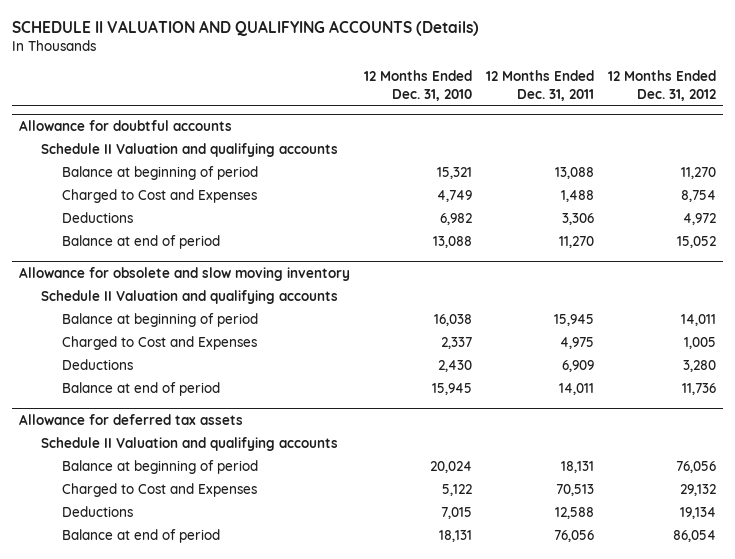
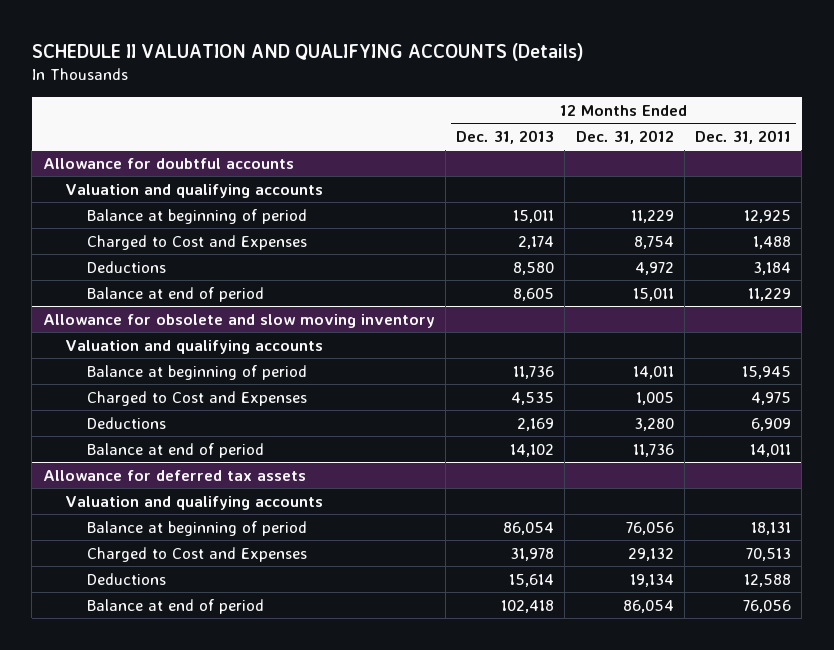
[364,70,473,101] 12 Months Ended Dec. 31, 2010 -> none
none -> [456,129,555,144] Dec. 31, 2013
[40,143,338,158] Schedule II Valuation and qualifying accounts -> [64,183,323,198] Valuation and qualifying accounts
[555,167,595,180] 13,088 -> [744,209,792,223] 12,925
[681,167,717,180] 11,270 -> [630,209,674,223] 11,229
[562,213,595,226] 3,306 -> [753,261,792,275] 3,184
[559,236,595,249] 11,270 -> [748,287,792,301] 11,229
[677,236,717,249] 15,052 -> [632,287,674,301] 15,011
[40,290,338,305] Schedule II Valuation and qualifying accounts -> [64,339,323,354] Valuation and qualifying accounts
[40,437,338,452] Schedule II Valuation and qualifying accounts -> [64,495,323,510] Valuation and qualifying accounts

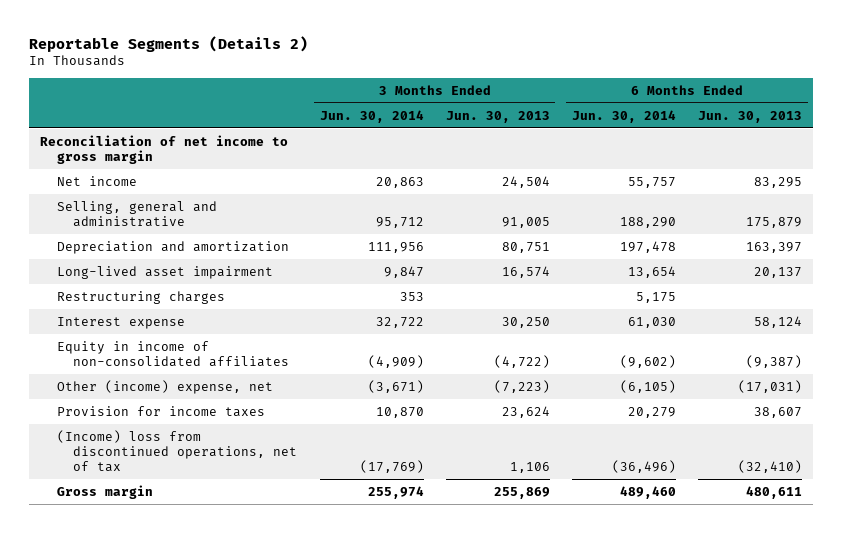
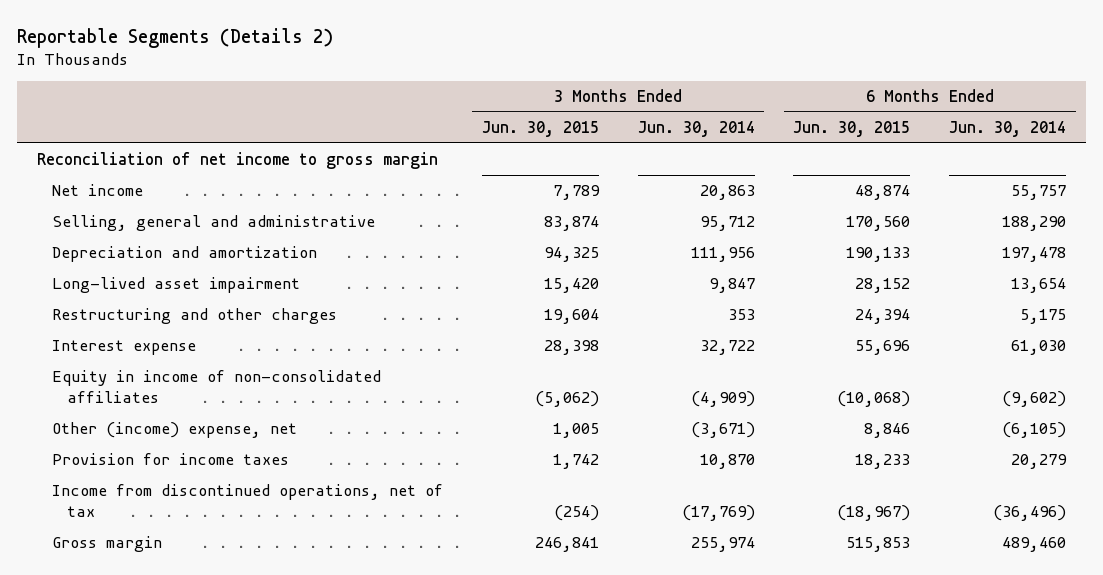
[445,110,550,123] Jun. 30, 2013 -> none
[698,110,803,123] Jun. 30, 2013 -> none
none -> [481,121,599,138] Jun. 30, 2015
none -> [793,121,911,138] Jun. 30, 2015
[56,290,225,304] Restructuring charges -> [51,308,337,325] Restructuring and other charges
[56,429,298,473] (Income) loss from discontinued operations, net of tax -> [51,484,443,517] Income from discontinued operations, net of tax

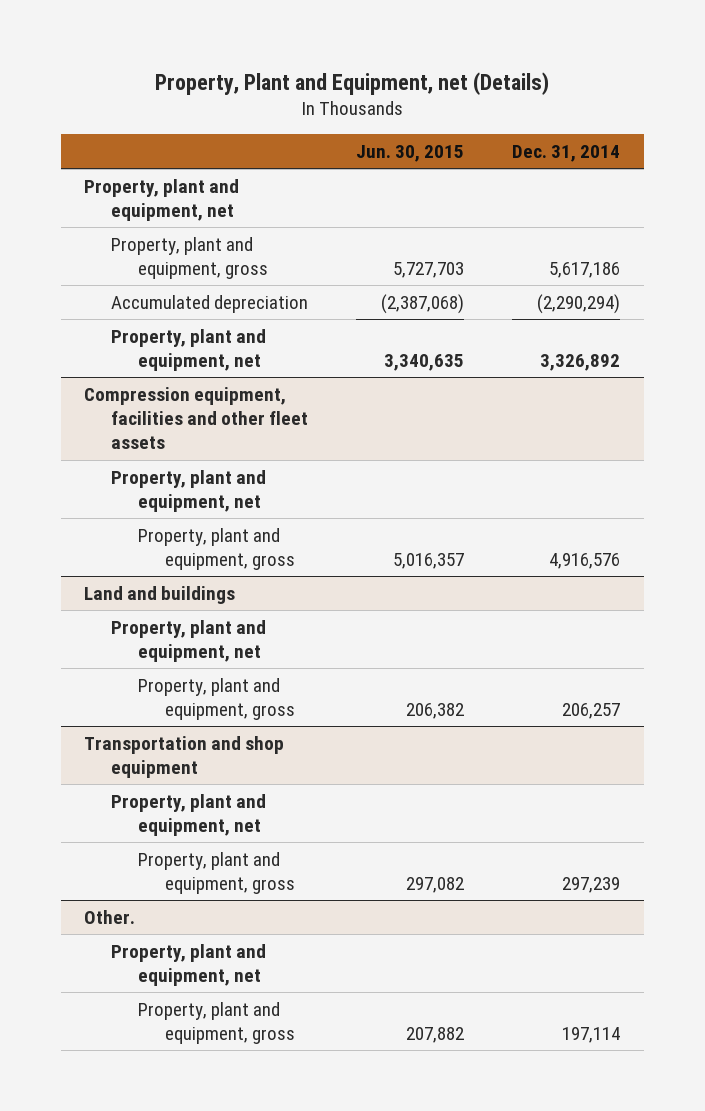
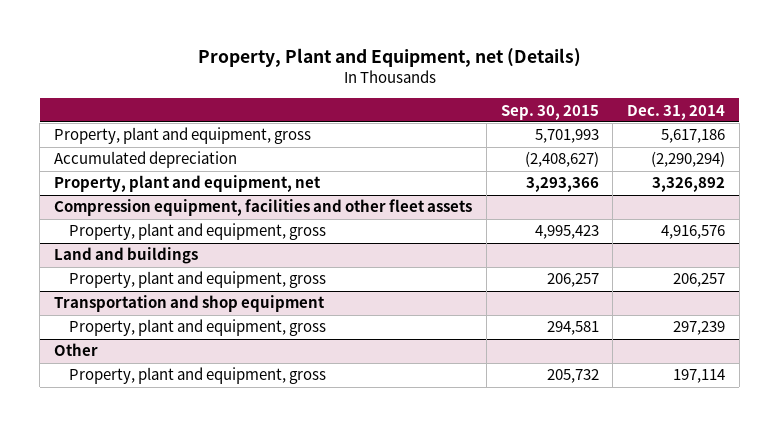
[356,144,465,162] Jun. 30, 2015 -> none
none -> [500,104,599,120] Sep. 30, 2015
[84,178,240,221] Property, plant and equipment, net -> none
[111,469,267,512] Property, plant and equipment, net -> none
[111,619,267,662] Property, plant and equipment, net -> none
[111,793,267,836] Property, plant and equipment, net -> none
[111,943,267,986] Property, plant and equipment, net -> none
[84,909,136,924] Other. -> [54,343,99,357] Other

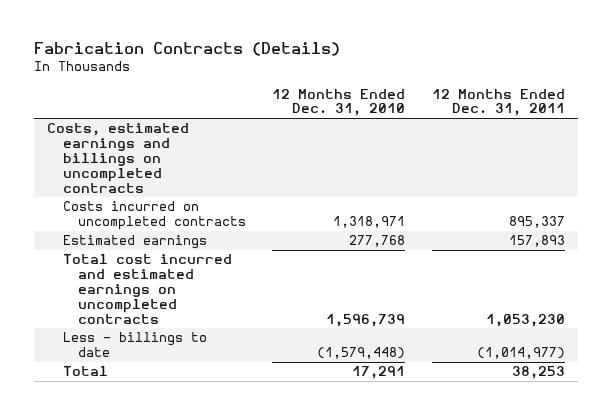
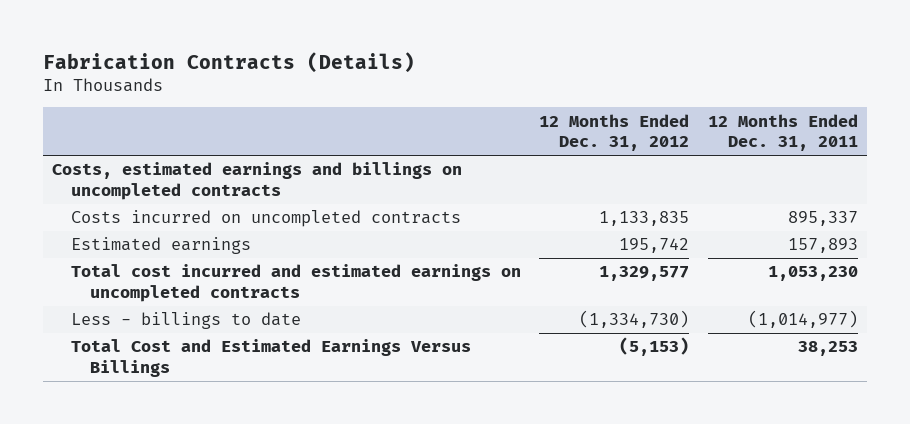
[272,88,406,117] 12 Months Ended Dec. 31, 2010 -> none
none -> [539,113,690,152] 12 Months Ended Dec. 31, 2012
[62,366,108,377] Total -> [71,339,472,378] Total Cost and Estimated Earnings Versus Billings

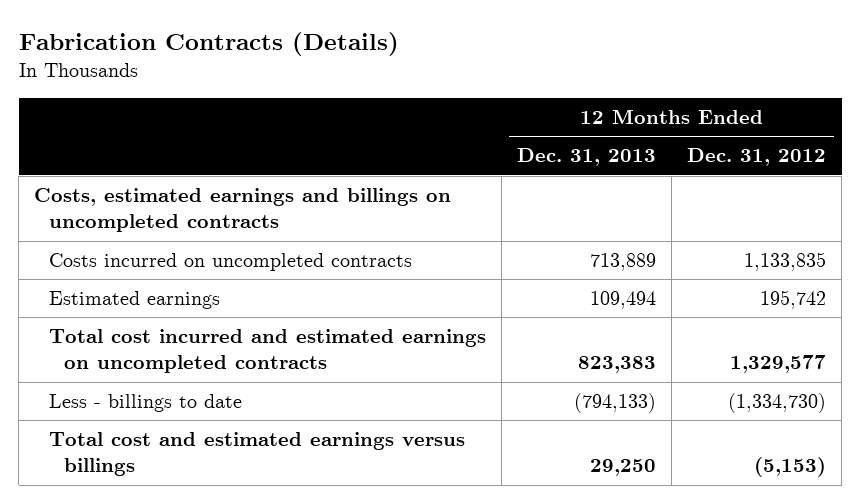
[707,113,858,152] 12 Months Ended Dec. 31, 2011 -> none
none -> [517,148,657,167] Dec. 31, 2013
[71,339,472,378] Total Cost and Estimated Earnings Versus Billings -> [48,432,465,477] Total cost and estimated earnings versus billings

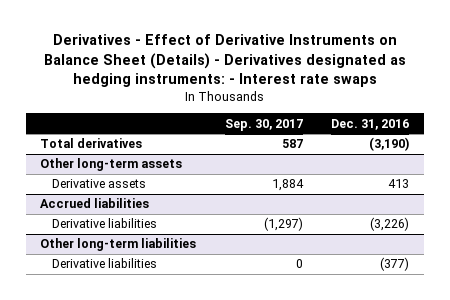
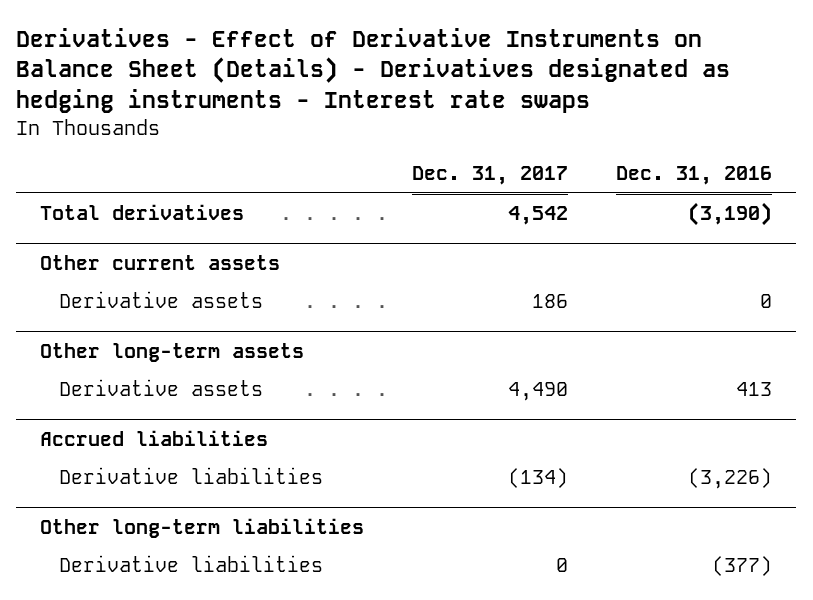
[43,34,406,88] Derivatives - Effect of Derivative Instruments on Balance Sheet (Details) - Derivatives designated as hedging instruments: - Interest rate swaps -> [16,27,731,114] Derivatives - Effect of Derivative Instruments on Balance Sheet (Details) - Derivatives designated as hedging instruments - Interest rate swaps
[224,118,303,131] Sep. 30, 2017 -> none
none -> [412,166,569,186] Dec. 31, 2017
none -> [40,254,281,270] Other current assets
none -> [58,291,263,309] Derivative assets

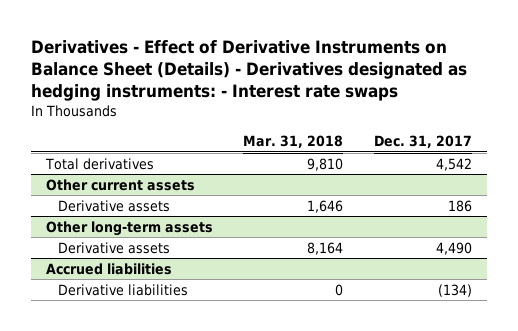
[16,27,731,114] Derivatives - Effect of Derivative Instruments on Balance Sheet (Details) - Derivatives designated as hedging instruments - Interest rate swaps -> [30,39,467,101] Derivatives - Effect of Derivative Instruments on Balance Sheet (Details) - Derivatives designated as hedging instruments: - Interest rate swaps
[616,166,773,186] Dec. 31, 2016 -> none
none -> [243,135,344,149] Mar. 31, 2018
[40,517,365,538] Other long-term liabilities -> none
[58,555,323,573] Derivative liabilities -> none

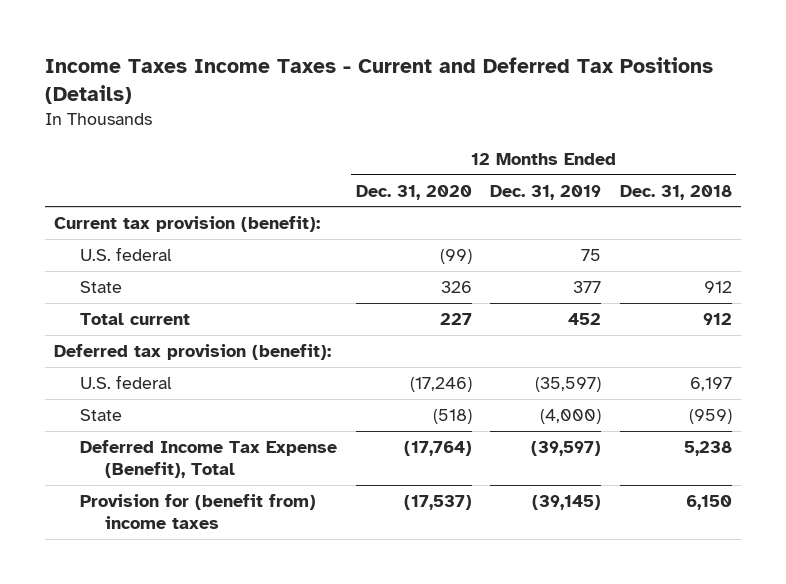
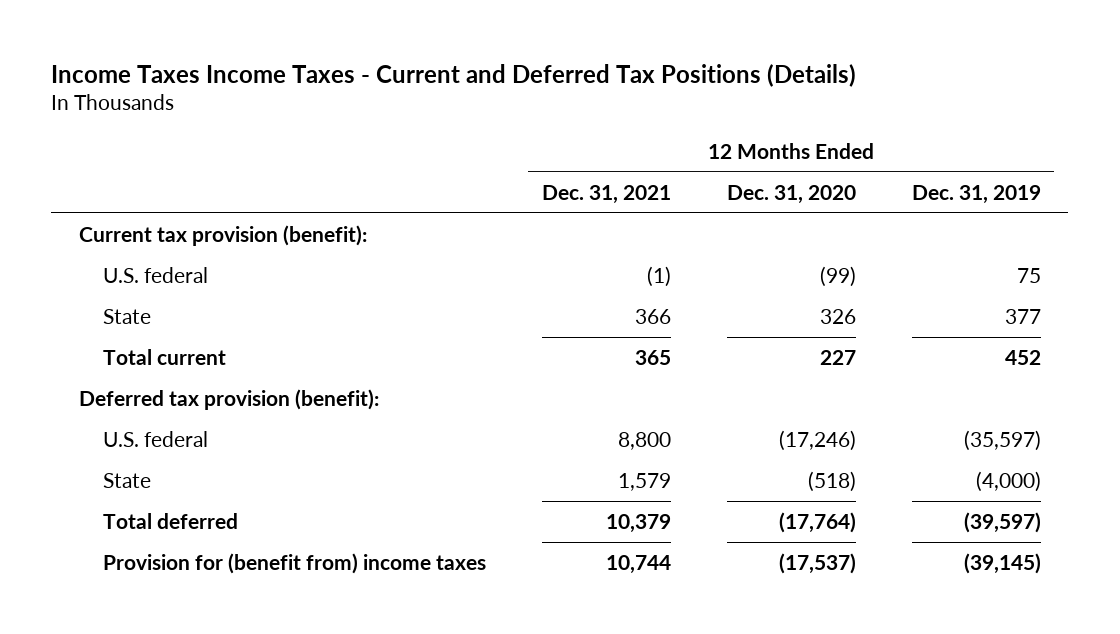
[619,184,732,200] Dec. 31, 2018 -> none
none -> [542,184,672,204] Dec. 31, 2021
[79,439,337,479] Deferred Income Tax Expense (Benefit), Total -> [103,512,239,529] Total deferred

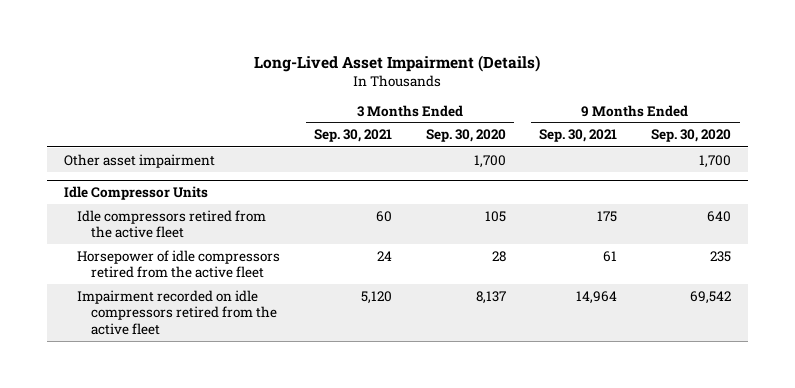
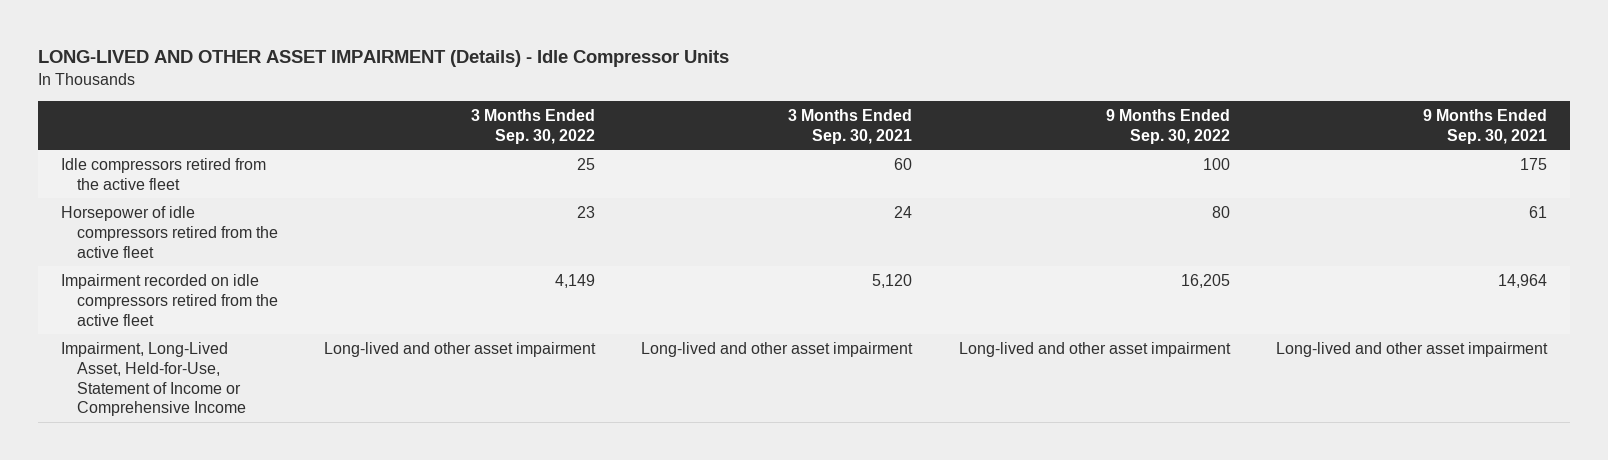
[254,54,541,72] Long-Lived Asset Impairment (Details) -> [37,49,729,67] LONG-LIVED AND OTHER ASSET IMPAIRMENT (Details) - Idle Compressor Units
[425,129,506,143] Sep. 30, 2020 -> none
[651,129,732,143] Sep. 30, 2020 -> none
none -> [471,108,596,144] 3 Months Ended Sep. 30, 2022
none -> [1105,108,1230,144] 9 Months Ended Sep. 30, 2022
[63,153,215,168] Other asset impairment -> none
[63,186,208,201] Idle Compressor Units -> none
none -> [60,341,247,417] Impairment, Long-Lived Asset, Held-for-Use, Statement of Income or Comprehensive Income

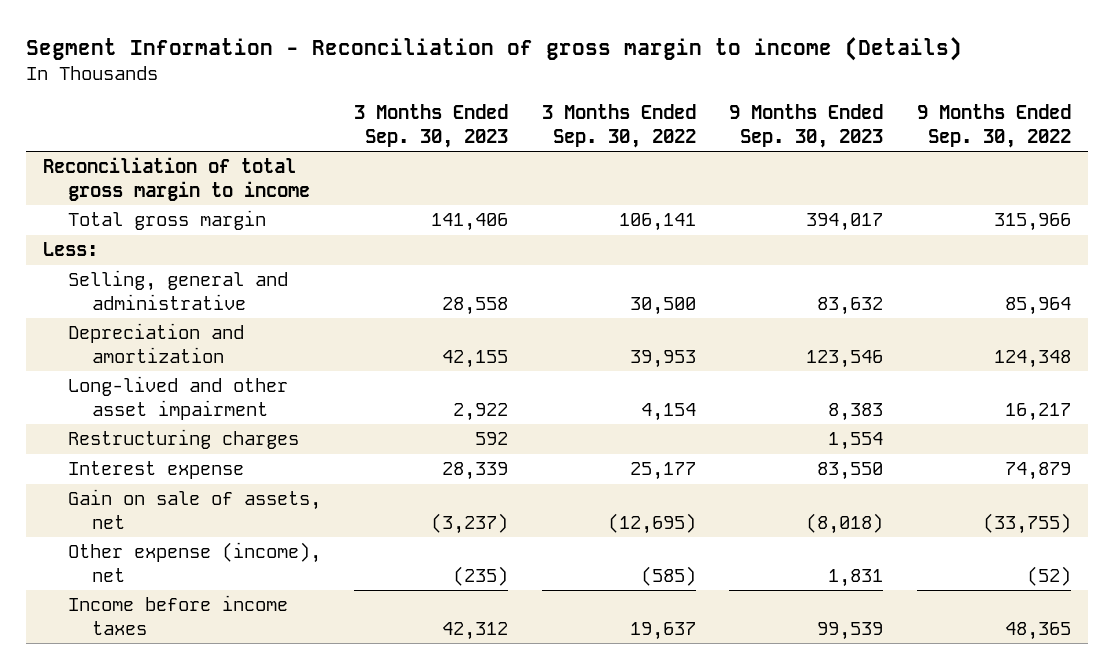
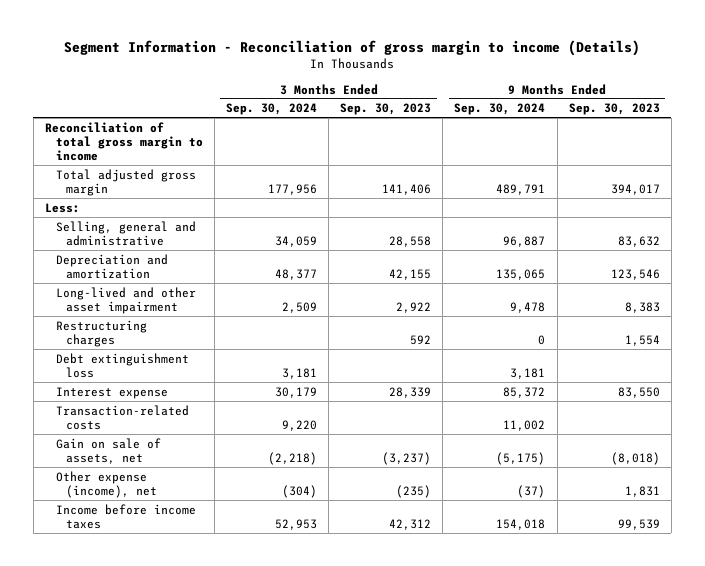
[541,104,696,148] 3 Months Ended Sep. 30, 2022 -> none
[916,104,1071,148] 9 Months Ended Sep. 30, 2022 -> none
none -> [225,103,317,116] Sep. 30, 2024
none -> [454,103,546,116] Sep. 30, 2024
[67,210,266,231] Total gross margin -> [55,168,196,196] Total adjusted gross margin
none -> [55,352,189,378] Debt extinguishment loss
none -> [55,404,189,430] Transaction-related costs

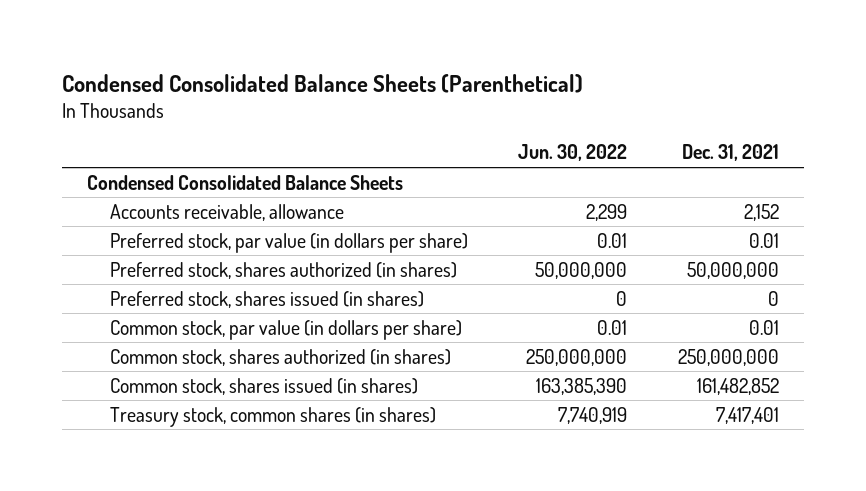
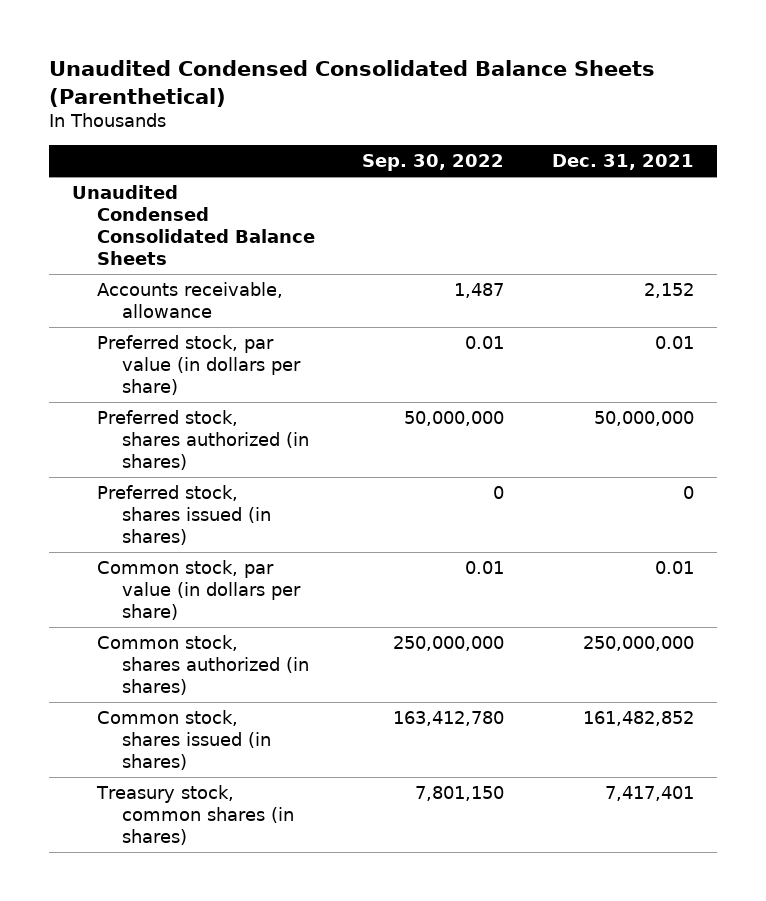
[62,74,584,94] Condensed Consolidated Balance Sheets (Parenthetical) -> [48,60,655,107] Unaudited Condensed Consolidated Balance Sheets (Parenthetical)
[518,144,628,162] Jun. 30, 2022 -> none
none -> [362,154,505,172] Sep. 30, 2022
[87,174,404,190] Condensed Consolidated Balance Sheets -> [72,185,316,265] Unaudited Condensed Consolidated Balance Sheets

